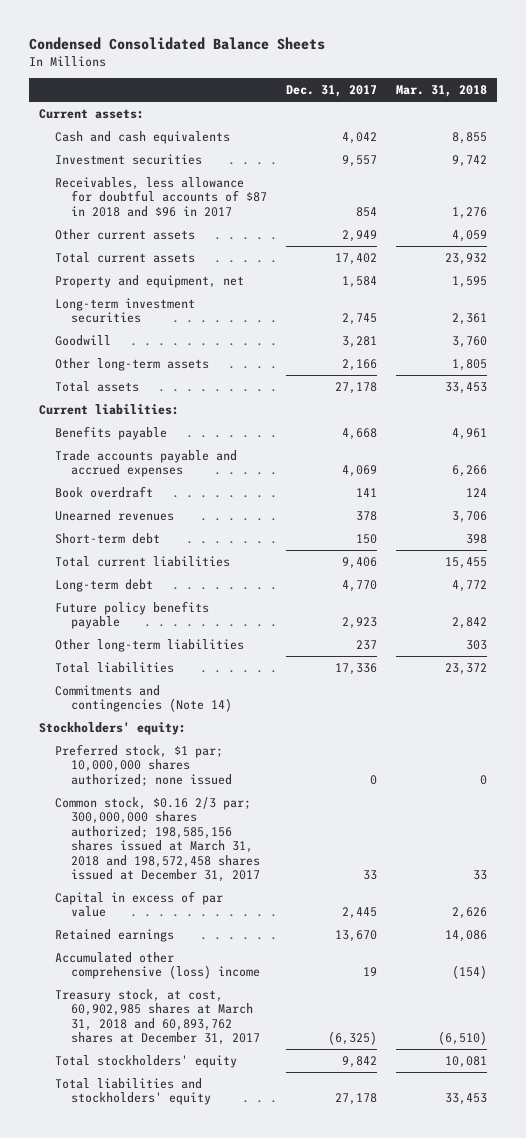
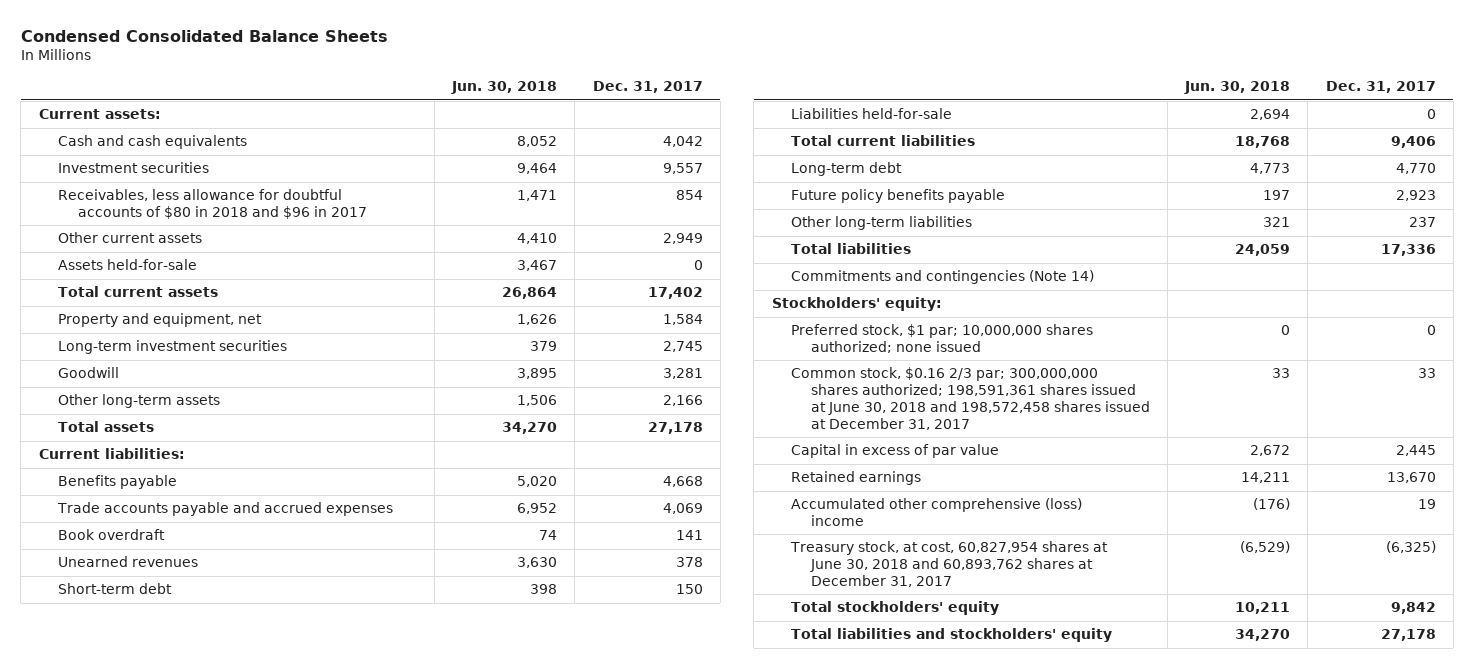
[396,85,488,98] Mar. 31, 2018 -> none
none -> [451,81,558,95] Jun. 30, 2018
[55,176,268,217] Receivables, less allowance for doubtful accounts of $87 in 2018 and $96 in 2017 -> [58,189,367,220] Receivables, less allowance for doubtful accounts of $80 in 2018 and $96 in 2017
none -> [58,259,198,271] Assets held-for-sale
none -> [791,108,953,120] Liabilities held-for-sale
[55,796,261,883] Common stock, $0.16 2/3 par; 300,000,000 shares authorized; 198,585,156 shares issued at March 31, 2018 and 198,572,458 shares issued at December 31, 2017 -> [791,367,1150,430] Common stock, $0.16 2/3 par; 300,000,000 shares authorized; 198,591,361 shares issued at June 30, 2018 and 198,572,458 shares issued at December 31, 2017
[55,988,261,1046] Treasury stock, at cost, 60,902,985 shares at March 31, 2018 and 60,893,762 shares at December 31, 2017 -> [790,541,1109,587] Treasury stock, at cost, 60,827,954 shares at June 30, 2018 and 60,893,762 shares at December 31, 2017

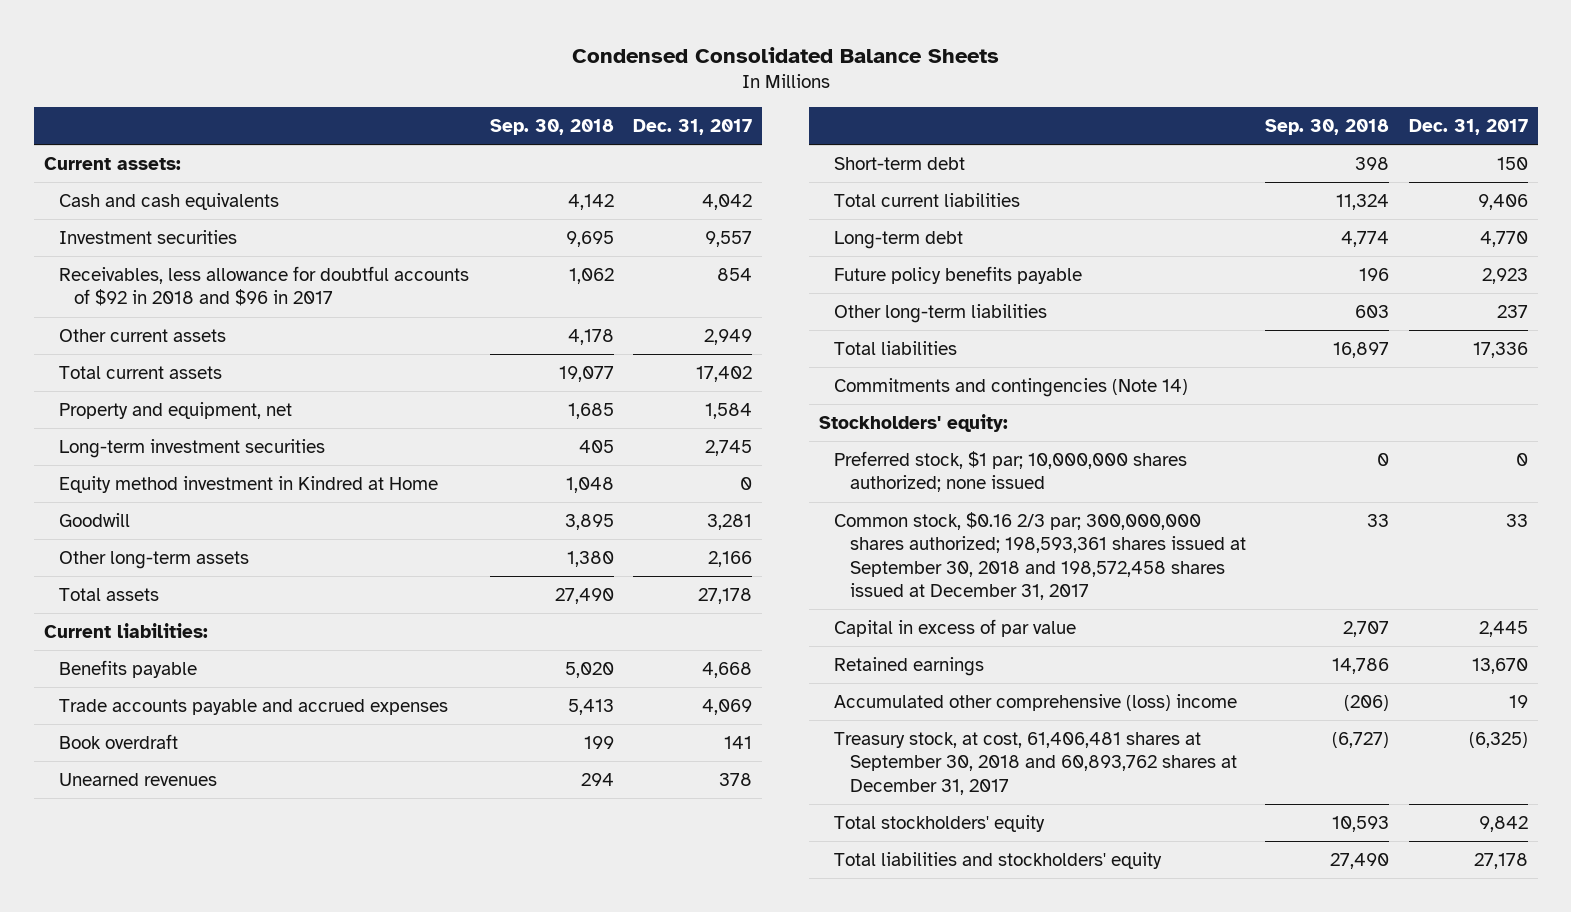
[451,81,558,95] Jun. 30, 2018 -> none
none -> [489,118,614,135] Sep. 30, 2018
[58,189,367,220] Receivables, less allowance for doubtful accounts of $80 in 2018 and $96 in 2017 -> [58,265,469,307] Receivables, less allowance for doubtful accounts of $92 in 2018 and $96 in 2017
[58,259,198,271] Assets held-for-sale -> none
none -> [58,475,438,493] Equity method investment in Kindred at Home
[791,108,953,120] Liabilities held-for-sale -> none
[791,367,1150,430] Common stock, $0.16 2/3 par; 300,000,000 shares authorized; 198,591,361 shares issued at June 30, 2018 and 198,572,458 shares issued at December 31, 2017 -> [834,511,1246,601] Common stock, $0.16 2/3 par; 300,000,000 shares authorized; 198,593,361 shares issued at September 30, 2018 and 198,572,458 shares issued at December 31, 2017
[790,541,1109,587] Treasury stock, at cost, 60,827,954 shares at June 30, 2018 and 60,893,762 shares at December 31, 2017 -> [834,731,1237,795] Treasury stock, at cost, 61,406,481 shares at September 30, 2018 and 60,893,762 shares at December 31, 2017

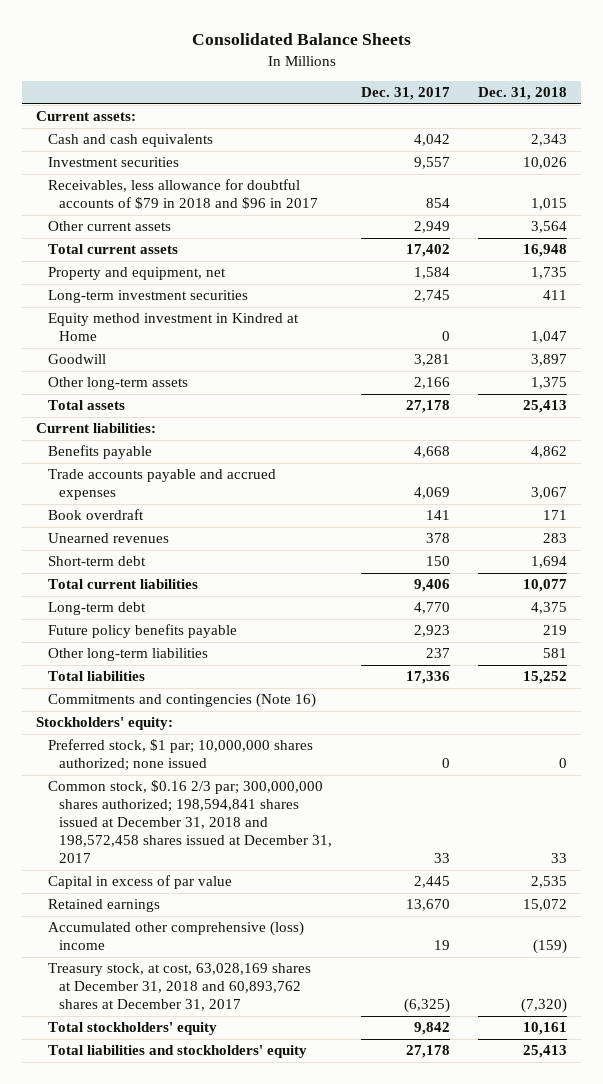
[571,46,999,63] Condensed Consolidated Balance Sheets -> [191,33,411,46] Consolidated Balance Sheets
[489,118,614,135] Sep. 30, 2018 -> none
none -> [477,87,567,101] Dec. 31, 2018
[58,265,469,307] Receivables, less allowance for doubtful accounts of $92 in 2018 and $96 in 2017 -> [47,179,319,210] Receivables, less allowance for doubtful accounts of $79 in 2018 and $96 in 2017
[834,377,1189,397] Commitments and contingencies (Note 14) -> [47,693,316,709] Commitments and contingencies (Note 16)
[834,511,1246,601] Common stock, $0.16 2/3 par; 300,000,000 shares authorized; 198,593,361 shares issued at September 30, 2018 and 198,572,458 shares issued at December 31, 2017 -> [47,780,333,864] Common stock, $0.16 2/3 par; 300,000,000 shares authorized; 198,594,841 shares issued at December 31, 2018 and 198,572,458 shares issued at December 31, 2017
[834,731,1237,795] Treasury stock, at cost, 61,406,481 shares at September 30, 2018 and 60,893,762 shares at December 31, 2017 -> [47,963,311,1012] Treasury stock, at cost, 63,028,169 shares at December 31, 2018 and 60,893,762 shares at December 31, 2017

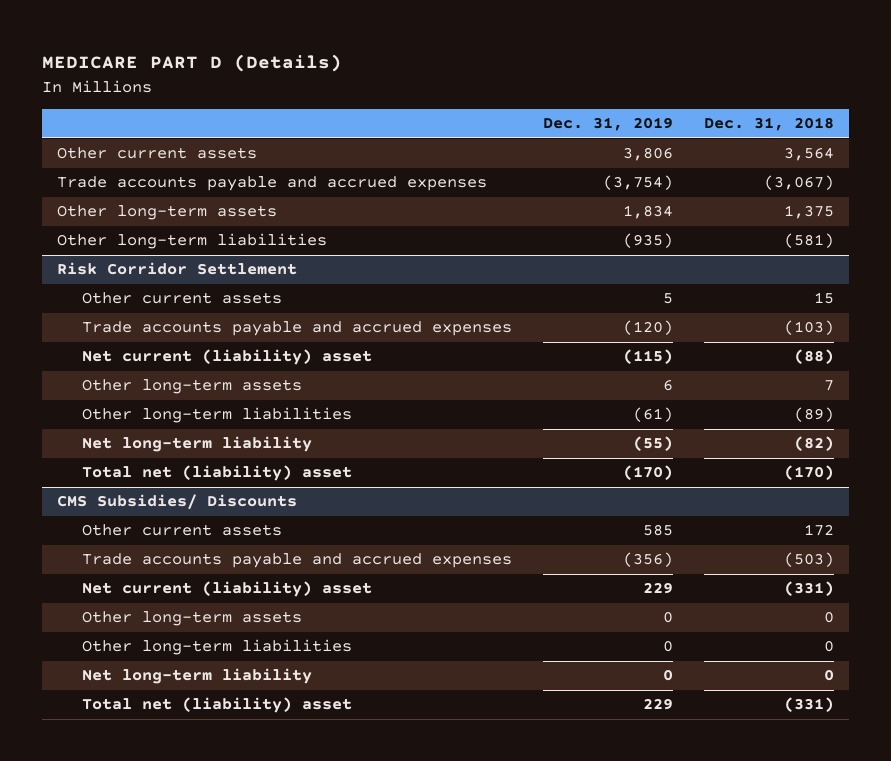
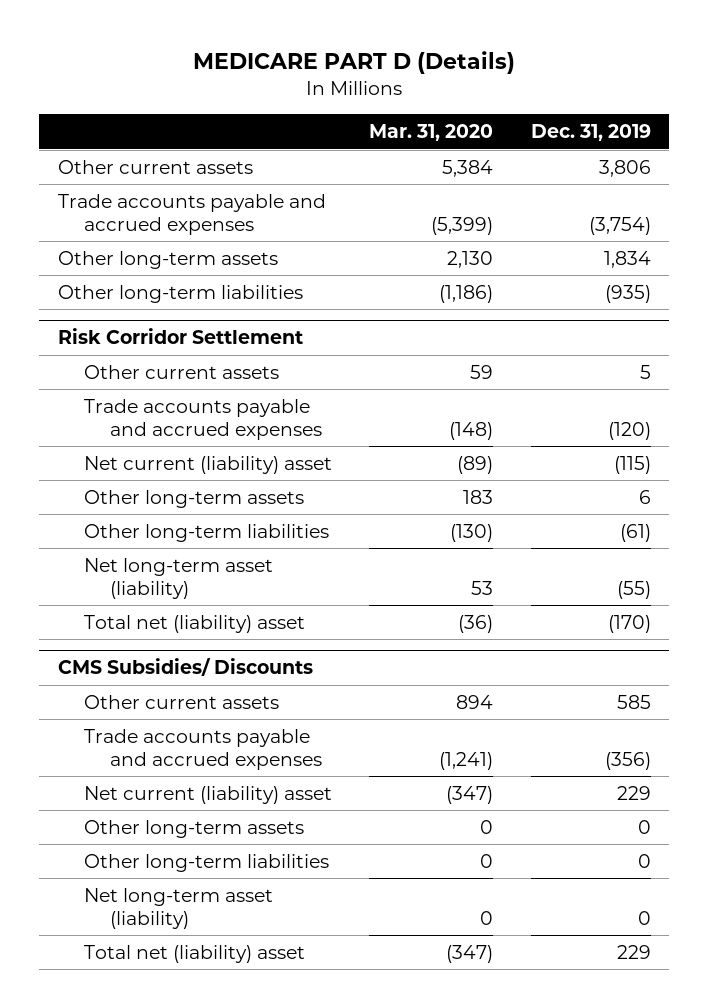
[703,117,834,132] Dec. 31, 2018 -> none
none -> [369,124,494,142] Mar. 31, 2020
[81,436,312,453] Net long-term liability -> [84,557,274,599] Net long-term asset (liability)
[81,668,312,685] Net long-term liability -> [84,887,274,929] Net long-term asset (liability)

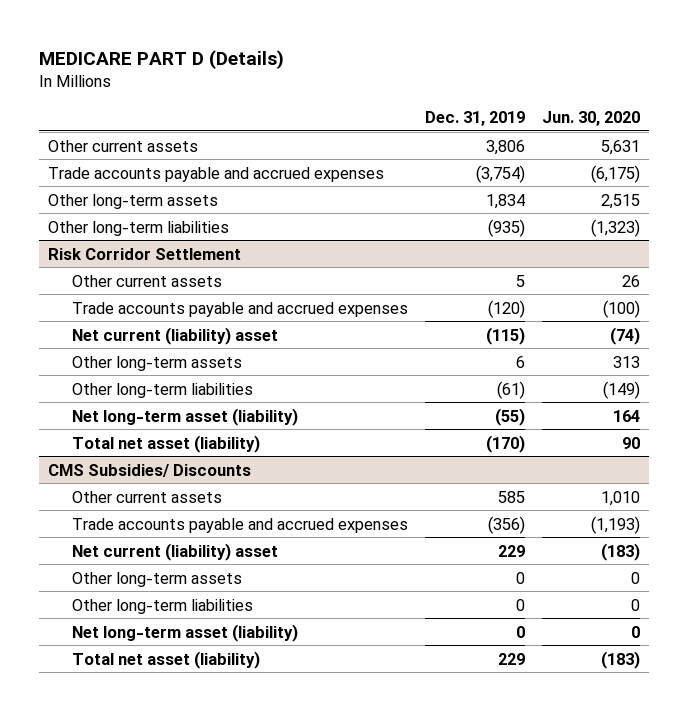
[369,124,494,142] Mar. 31, 2020 -> none
none -> [542,111,641,127] Jun. 30, 2020
[84,614,306,633] Total net (liability) asset -> [71,434,260,453] Total net asset (liability)
[84,944,306,963] Total net (liability) asset -> [71,650,260,669] Total net asset (liability)

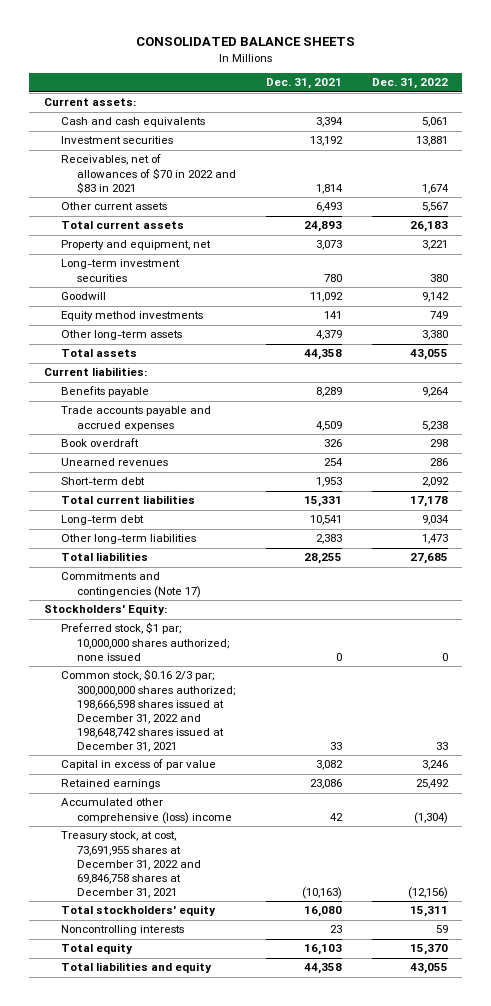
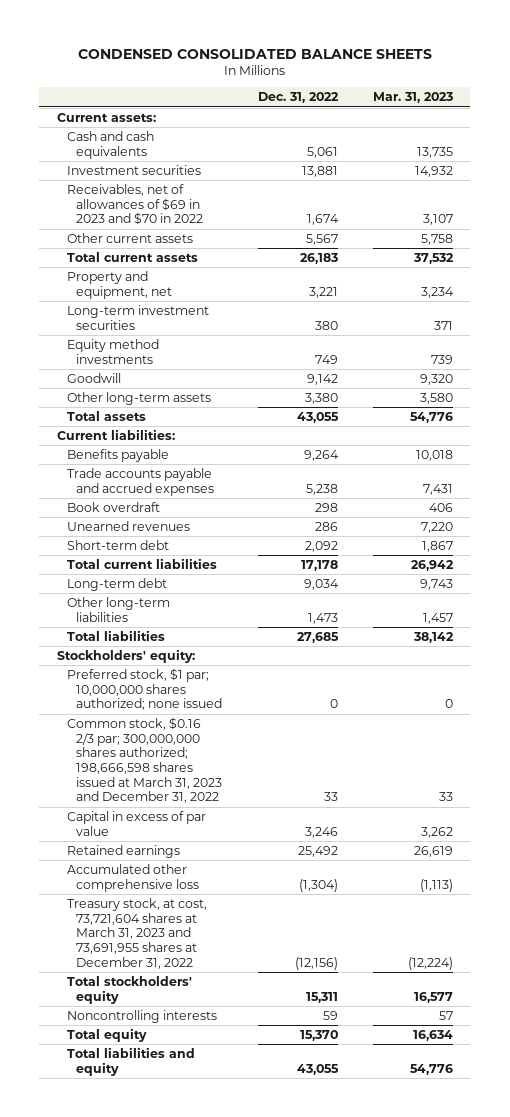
[135,37,355,47] CONSOLIDATED BALANCE SHEETS -> [77,48,432,59] CONDENSED CONSOLIDATED BALANCE SHEETS
[266,78,343,90] Dec. 31, 2021 -> none
none -> [372,92,453,104] Mar. 31, 2023
[60,154,237,193] Receivables, net of allowances of $70 in 2022 and $83 in 2021 -> [66,183,204,226] Receivables, net of allowances of $69 in 2023 and $70 in 2022
[60,292,106,301] Goodwill -> [66,372,121,383] Goodwill
[60,572,202,598] Commitments and contingencies (Note 17) -> none
[43,604,167,616] Stockholders' Equity: -> [57,648,196,663] Stockholders' equity:
[60,669,236,752] Common stock, $0.16 2/3 par; 300,000,000 shares authorized; 198,666,598 shares issued at December 31, 2022 and 198,648,742 shares issued at December 31, 2021 -> [66,716,223,804] Common stock, $0.16 2/3 par; 300,000,000 shares authorized; 198,666,598 shares issued at March 31, 2023 and December 31, 2022
[60,798,233,824] Accumulated other comprehensive (loss) income -> [66,863,200,892] Accumulated other comprehensive loss
[60,831,202,898] Treasury stock, at cost, 73,691,955 shares at December 31, 2022 and 69,846,758 shares at December 31, 2021 -> [66,897,207,969] Treasury stock, at cost, 73,721,604 shares at March 31, 2023 and 73,691,955 shares at December 31, 2022

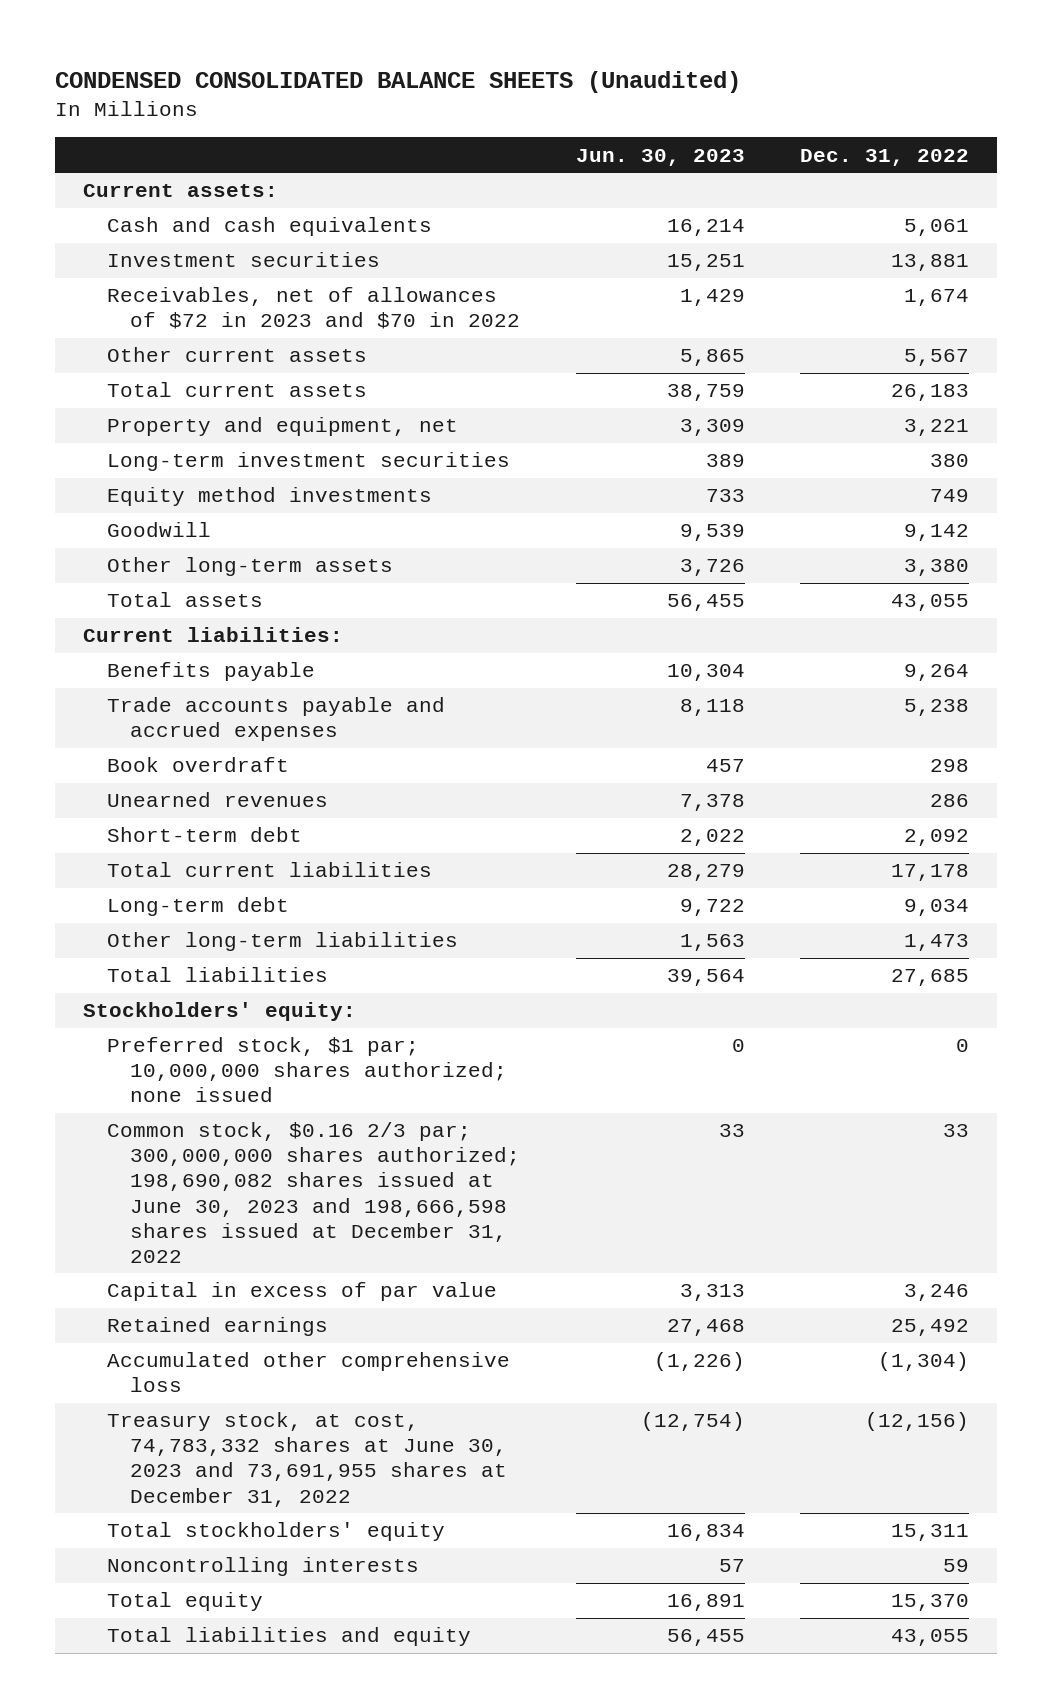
[77,48,432,59] CONDENSED CONSOLIDATED BALANCE SHEETS -> [55,70,742,93] CONDENSED CONSOLIDATED BALANCE SHEETS (Unaudited)
[372,92,453,104] Mar. 31, 2023 -> none
none -> [575,148,745,166] Jun. 30, 2023
[66,183,204,226] Receivables, net of allowances of $69 in 2023 and $70 in 2022 -> [106,287,521,330] Receivables, net of allowances of $72 in 2023 and $70 in 2022
[66,716,223,804] Common stock, $0.16 2/3 par; 300,000,000 shares authorized; 198,666,598 shares issued at March 31, 2023 and December 31, 2022 -> [106,1122,521,1263] Common stock, $0.16 2/3 par; 300,000,000 shares authorized; 198,690,082 shares issued at June 30, 2023 and 198,666,598 shares issued at December 31, 2022
[66,897,207,969] Treasury stock, at cost, 73,721,604 shares at March 31, 2023 and 73,691,955 shares at December 31, 2022 -> [106,1412,508,1507] Treasury stock, at cost, 74,783,332 shares at June 30, 2023 and 73,691,955 shares at December 31, 2022

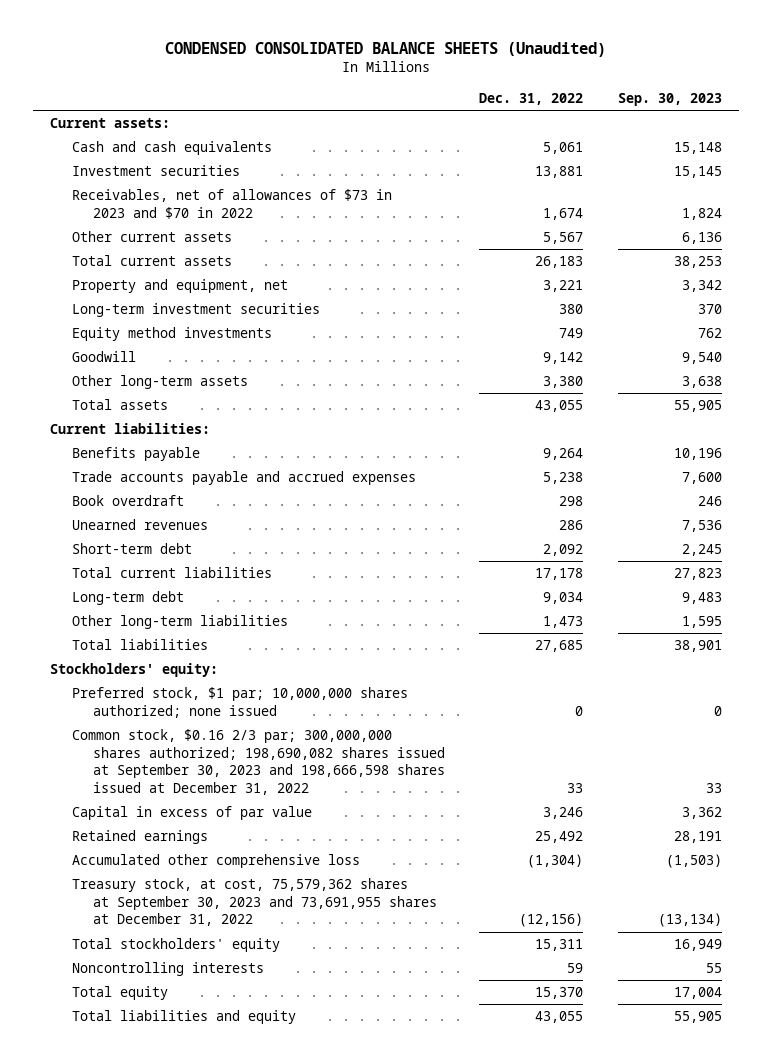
[575,148,745,166] Jun. 30, 2023 -> none
none -> [617,93,722,107] Sep. 30, 2023
[106,287,521,330] Receivables, net of allowances of $72 in 2023 and $70 in 2022 -> [71,189,392,219] Receivables, net of allowances of $73 in 2023 and $70 in 2022
[106,1122,521,1263] Common stock, $0.16 2/3 par; 300,000,000 shares authorized; 198,690,082 shares issued at June 30, 2023 and 198,666,598 shares issued at December 31, 2022 -> [71,729,446,795] Common stock, $0.16 2/3 par; 300,000,000 shares authorized; 198,690,082 shares issued at September 30, 2023 and 198,666,598 shares issued at December 31, 2022
[106,1412,508,1507] Treasury stock, at cost, 74,783,332 shares at June 30, 2023 and 73,691,955 shares at December 31, 2022 -> [71,878,438,927] Treasury stock, at cost, 75,579,362 shares at September 30, 2023 and 73,691,955 shares at December 31, 2022

